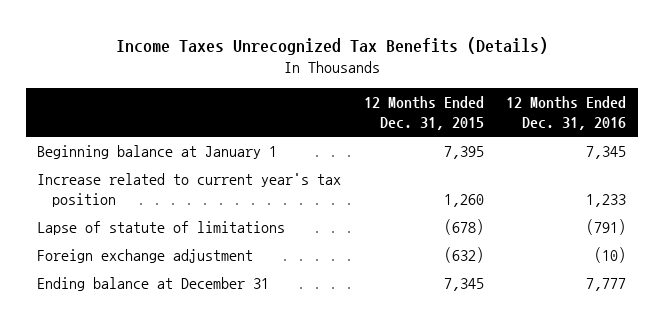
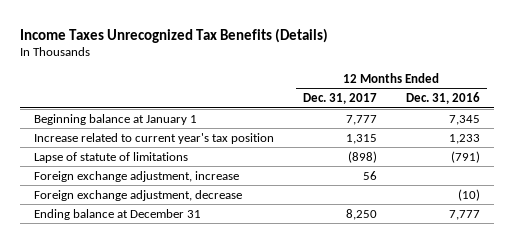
[363,95,484,131] 12 Months Ended Dec. 31, 2015 -> none
none -> [303,93,378,105] Dec. 31, 2017
none -> [34,170,240,182] Foreign exchange adjustment, increase
[37,249,254,264] Foreign exchange adjustment -> [34,189,243,201] Foreign exchange adjustment, decrease

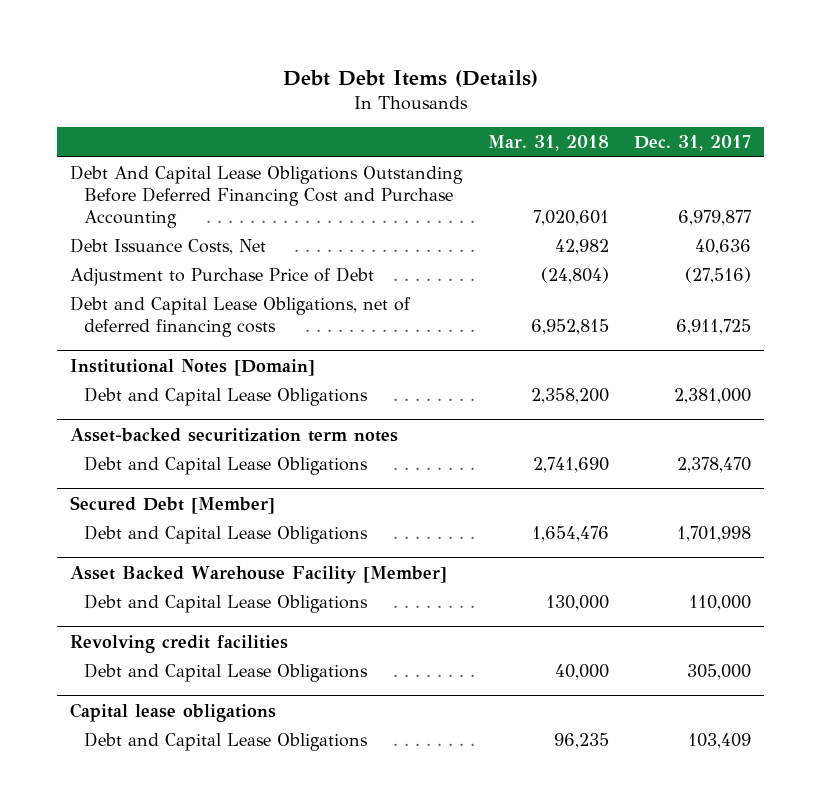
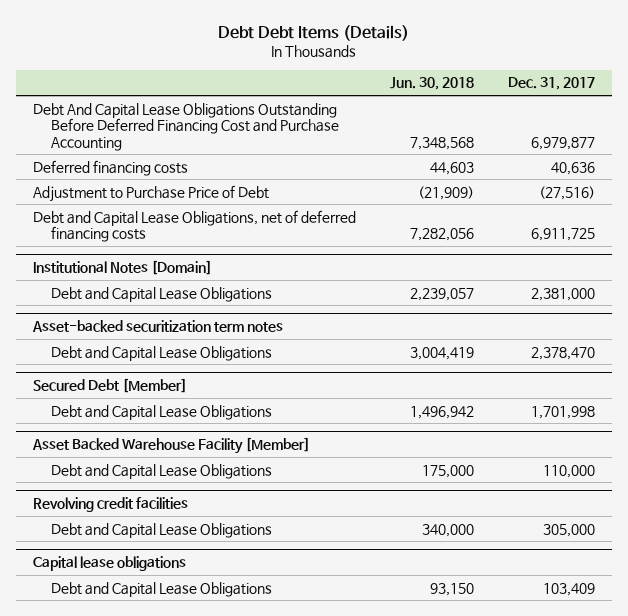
[487,135,609,152] Mar. 31, 2018 -> none
none -> [390,77,475,91] Jun. 30, 2018
[69,237,266,255] Debt Issuance Costs, Net -> [33,159,189,176] Deferred financing costs

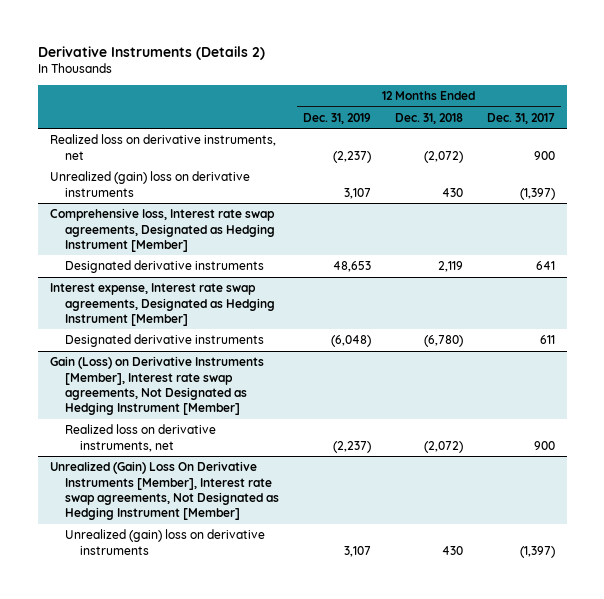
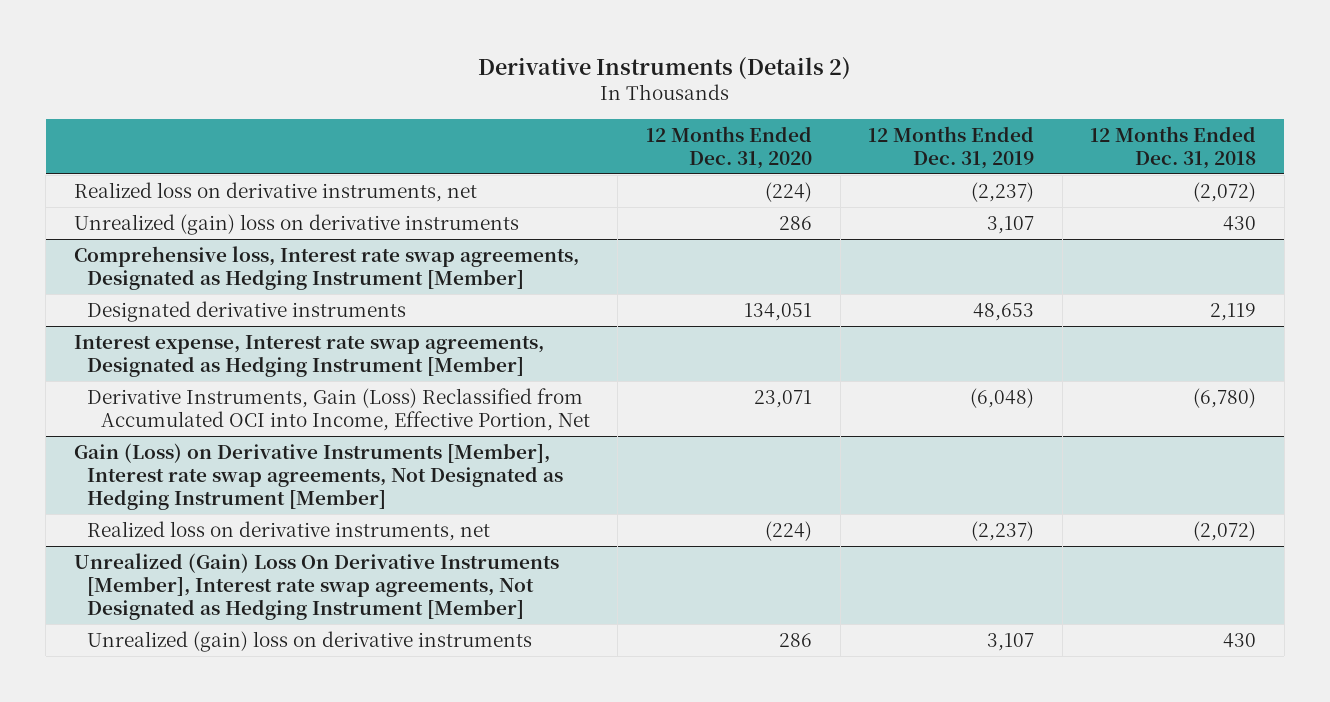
[486,112,555,124] Dec. 31, 2017 -> none
none -> [645,125,812,169] 12 Months Ended Dec. 31, 2020
[64,334,264,348] Designated derivative instruments -> [87,387,590,431] Derivative Instruments, Gain (Loss) Reclassified from Accumulated OCI into Income, Effective Portion, Net

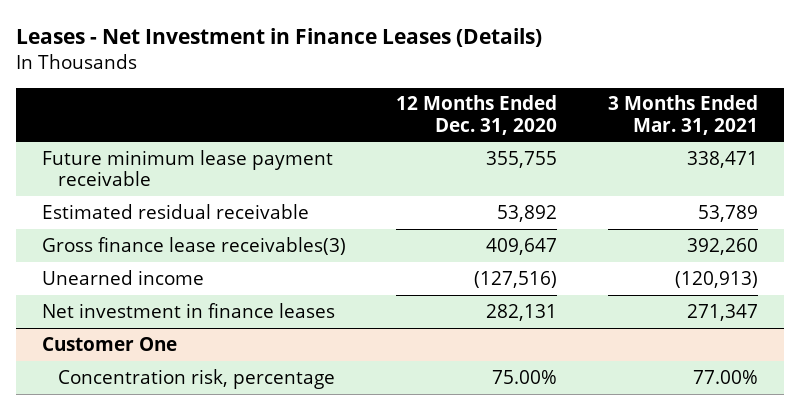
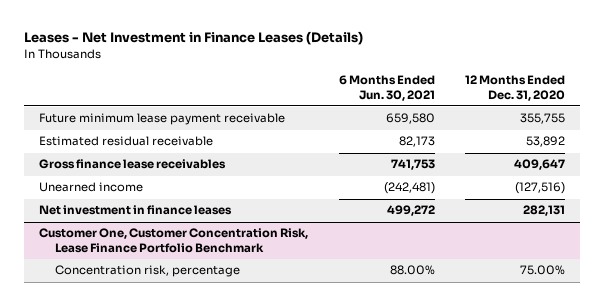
[608,95,759,135] 3 Months Ended Mar. 31, 2021 -> none
none -> [338,75,435,101] 6 Months Ended Jun. 30, 2021
[41,236,346,255] Gross finance lease receivables(3) -> [39,159,227,170] Gross finance lease receivables
[41,336,177,351] Customer One -> none
none -> [39,228,309,253] Customer One, Customer Concentration Risk, Lease Finance Portfolio Benchmark

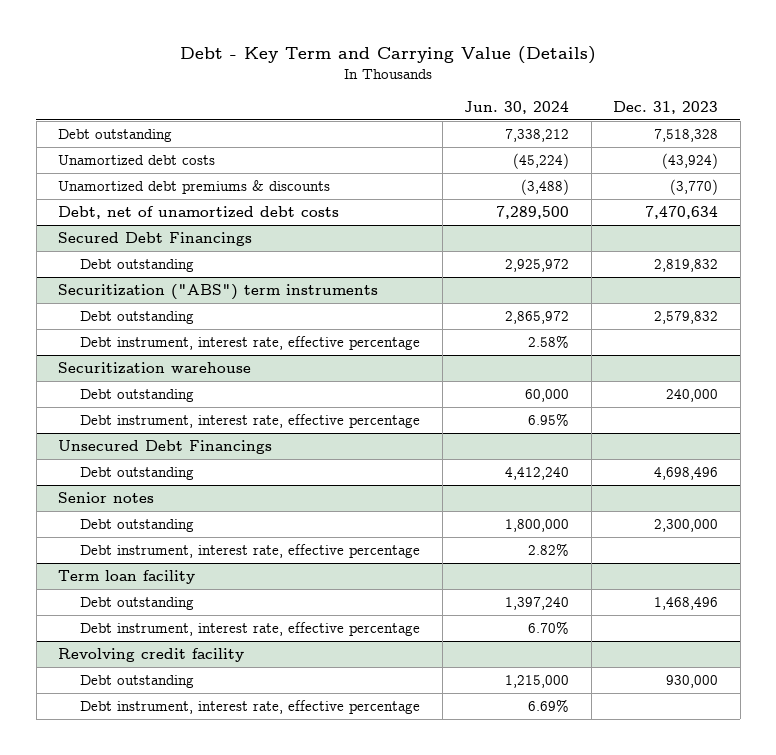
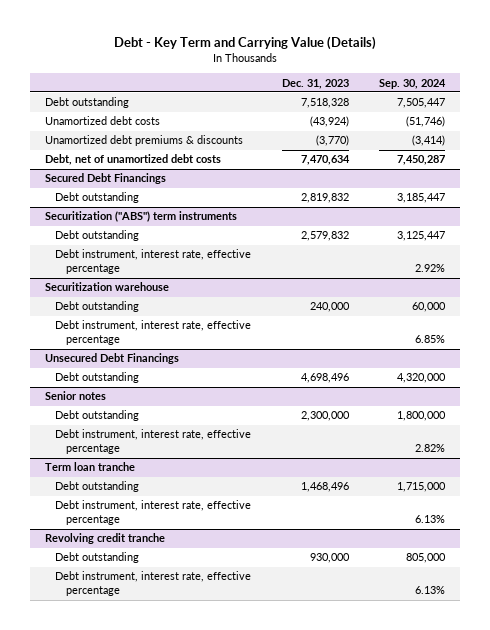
[464,101,570,115] Jun. 30, 2024 -> none
none -> [378,78,446,89] Sep. 30, 2024
[58,569,196,584] Term loan facility -> [44,462,135,472] Term loan tranche
[58,647,245,662] Revolving credit facility -> [44,533,165,545] Revolving credit tranche

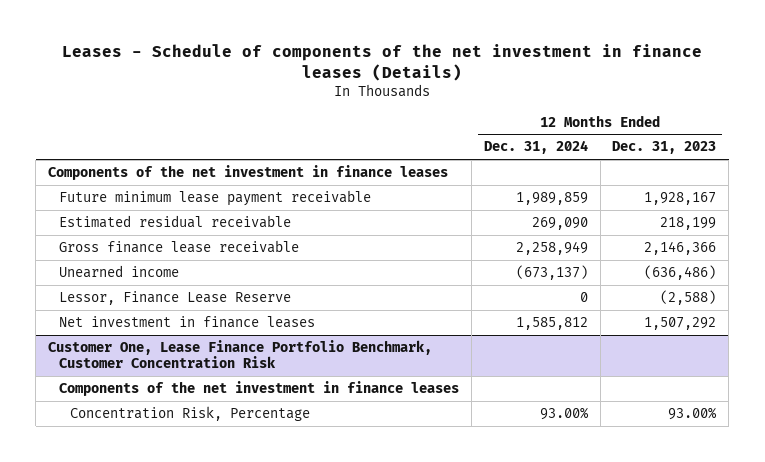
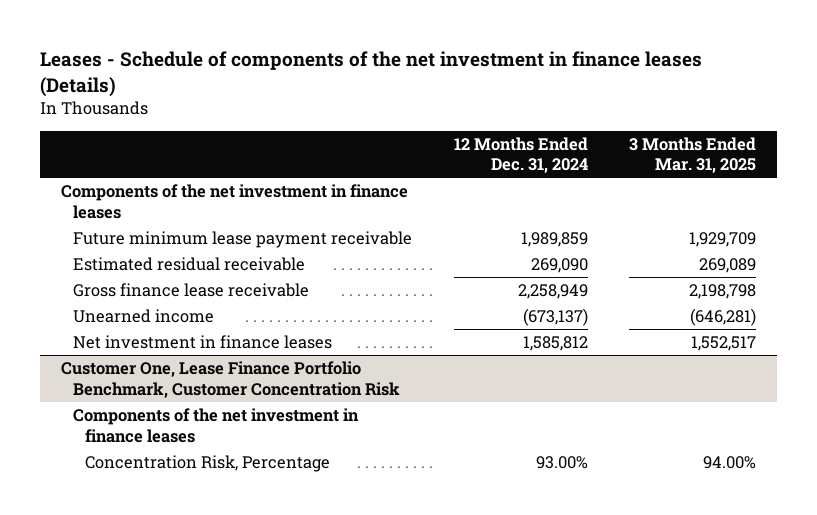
[612,141,717,155] Dec. 31, 2023 -> none
none -> [629,136,757,174] 3 Months Ended Mar. 31, 2025
[59,291,292,306] Lessor, Finance Lease Reserve -> none

